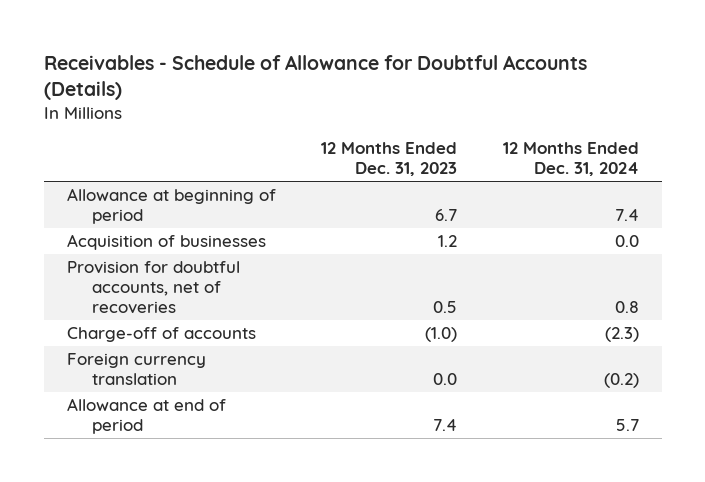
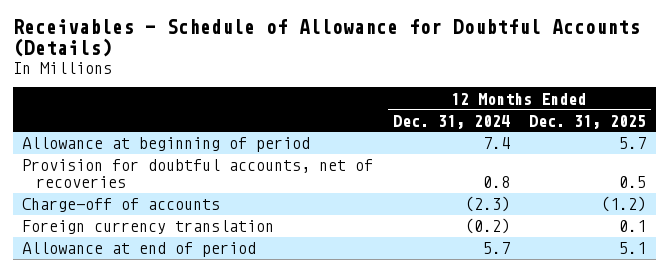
[321,142,458,177] 12 Months Ended Dec. 31, 2023 -> none
none -> [529,114,647,129] Dec. 31, 2025
[66,234,266,251] Acquisition of businesses -> none

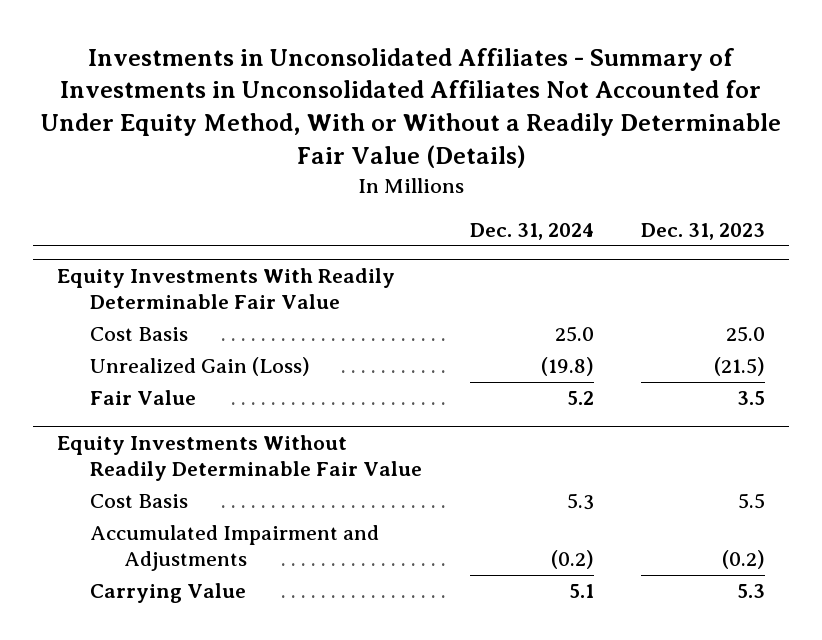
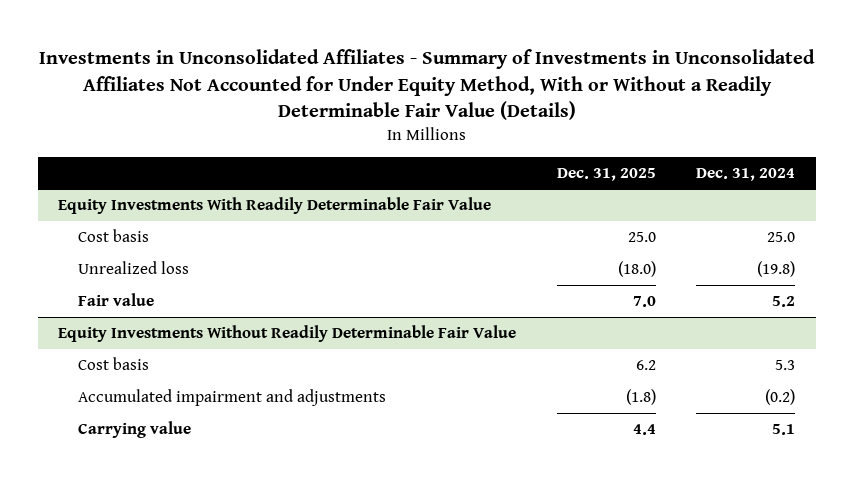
[641,223,766,241] Dec. 31, 2023 -> none
none -> [556,167,656,181] Dec. 31, 2025
[90,327,189,342] Cost Basis -> [78,229,150,243] Cost basis
[90,357,311,377] Unrealized Gain (Loss) -> [78,261,190,275] Unrealized loss
[90,390,197,406] Fair Value -> [78,293,155,307] Fair value
[90,494,189,509] Cost Basis -> [78,357,150,371] Cost basis
[90,525,380,572] Accumulated Impairment and Adjustments -> [78,389,387,407] Accumulated impairment and adjustments
[90,583,247,604] Carrying Value -> [78,421,192,439] Carrying value

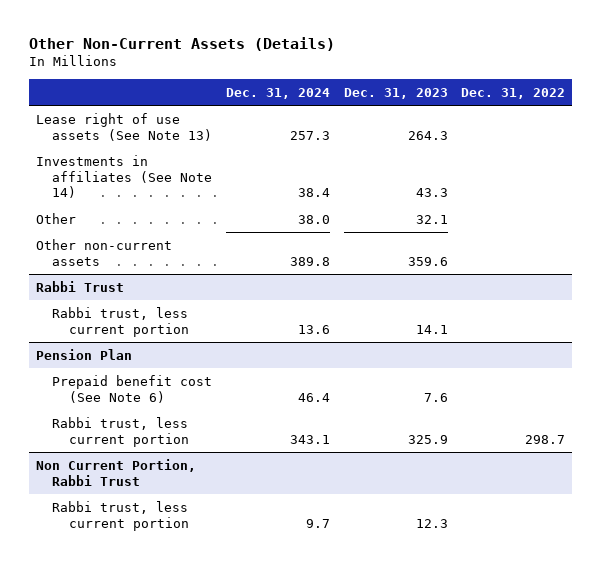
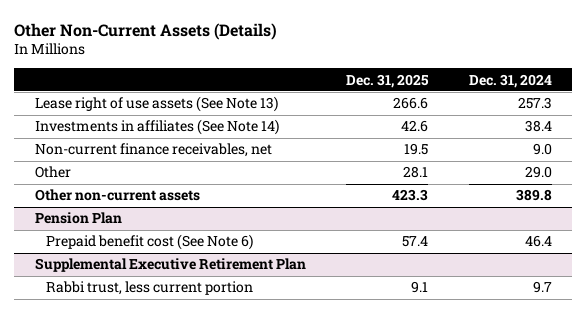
[343,87,448,99] Dec. 31, 2023 -> none
[461,87,566,99] Dec. 31, 2022 -> none
none -> [346,73,430,88] Dec. 31, 2025
none -> [34,143,272,158] Non-current finance receivables, net
[297,214,330,224] 38.0 -> [524,166,552,179] 29.0
[35,280,124,292] Rabbi Trust -> none
[52,306,190,337] Rabbi trust, less current portion -> none
[52,416,190,447] Rabbi trust, less current portion -> none
[35,458,196,486] Non Current Portion, Rabbi Trust -> none
none -> [34,258,306,273] Supplemental Executive Retirement Plan

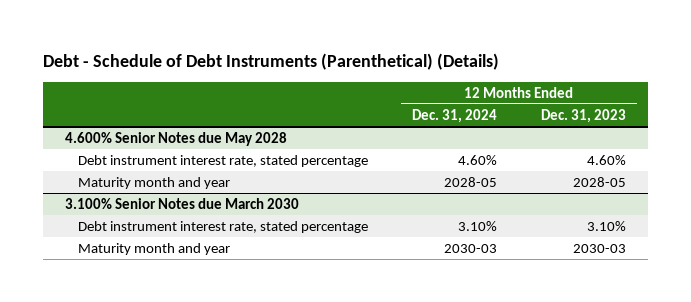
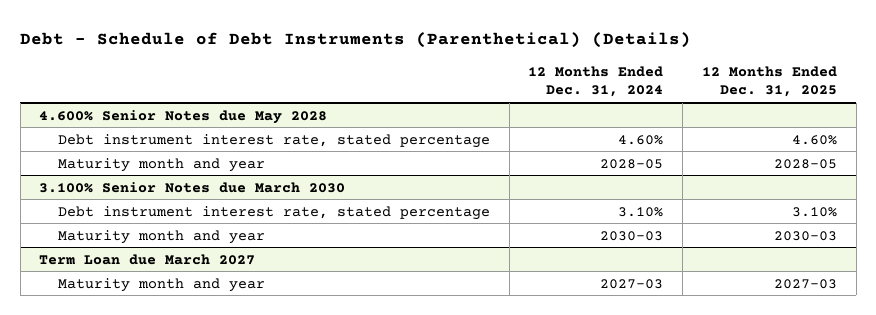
[541,108,627,123] Dec. 31, 2023 -> none
none -> [701,65,837,98] 12 Months Ended Dec. 31, 2025
none -> [39,253,256,265] Term Loan due March 2027
none -> [58,277,266,292] Maturity month and year

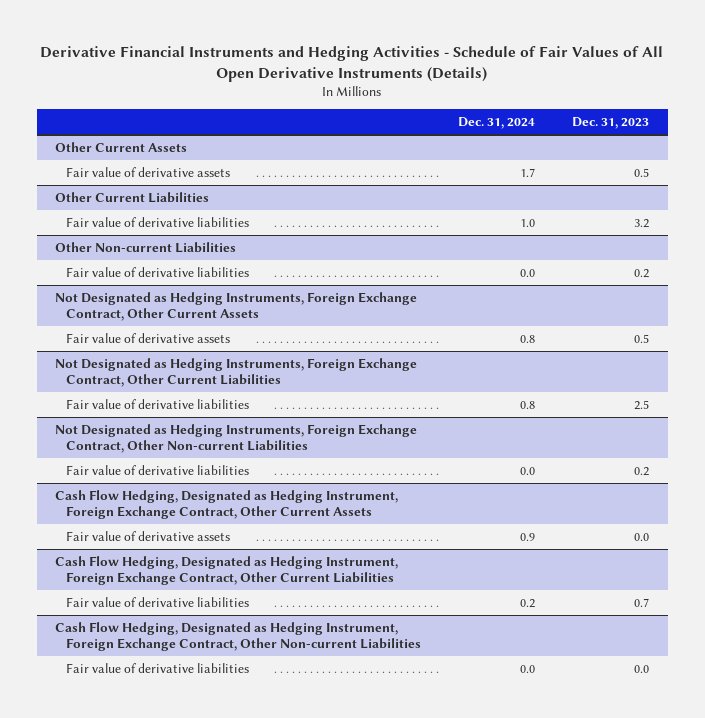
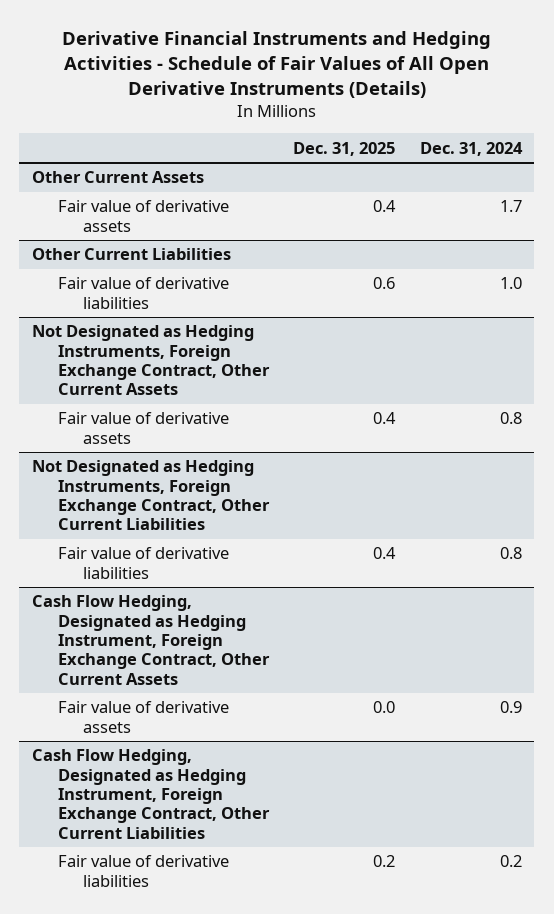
[572,116,650,129] Dec. 31, 2023 -> none
none -> [293,141,396,156] Dec. 31, 2025
[55,241,237,253] Other Non-current Liabilities -> none
[65,266,249,277] Fair value of derivative liabilities -> none
[55,423,418,453] Not Designated as Hedging Instruments, Foreign Exchange Contract, Other Non-current Liabilities -> none
[65,464,249,475] Fair value of derivative liabilities -> none
[55,621,421,651] Cash Flow Hedging, Designated as Hedging Instrument, Foreign Exchange Contract, Other Non-current Liabilities -> none
[65,662,249,673] Fair value of derivative liabilities -> none

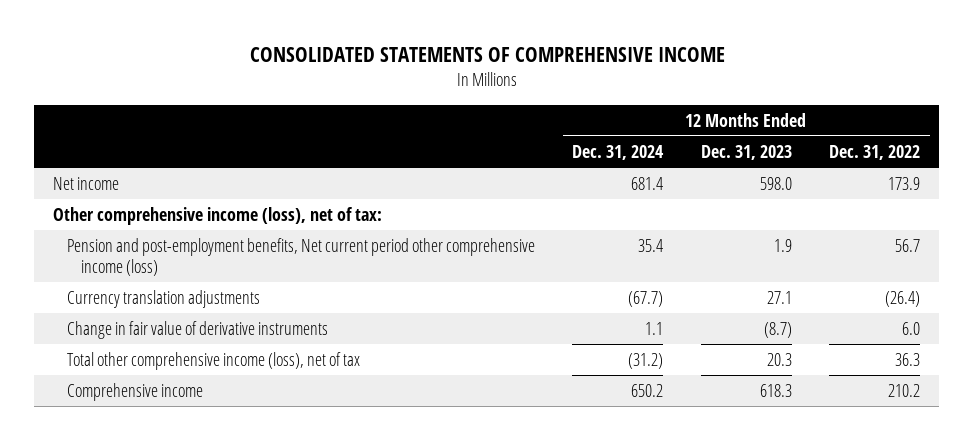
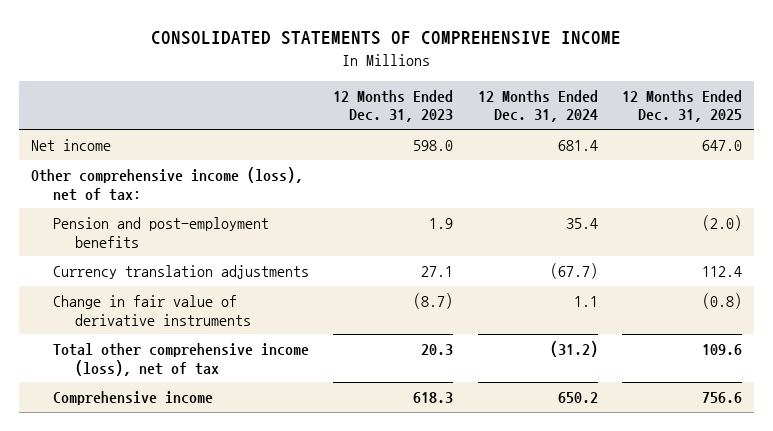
[829,145,921,161] Dec. 31, 2022 -> none
none -> [621,89,742,123] 12 Months Ended Dec. 31, 2025
[67,238,536,277] Pension and post-employment benefits, Net current period other comprehensive income (loss) -> [52,216,269,248] Pension and post-employment benefits

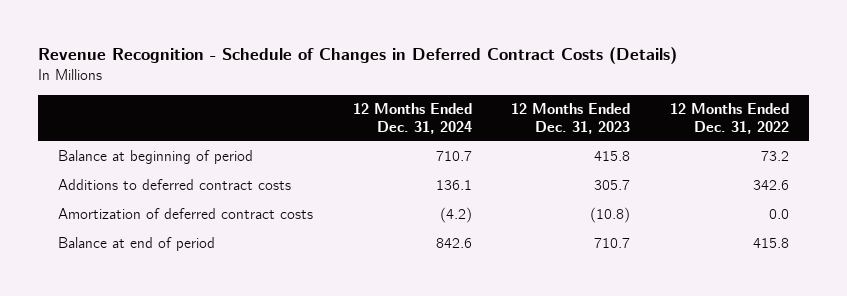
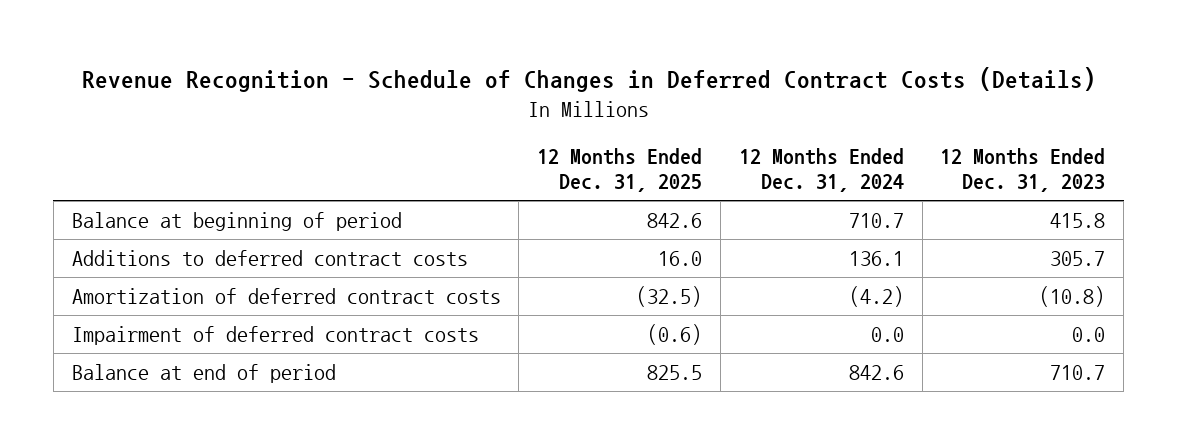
[669,102,789,134] 12 Months Ended Dec. 31, 2022 -> none
none -> [537,148,703,193] 12 Months Ended Dec. 31, 2025
none -> [71,325,479,345] Impairment of deferred contract costs

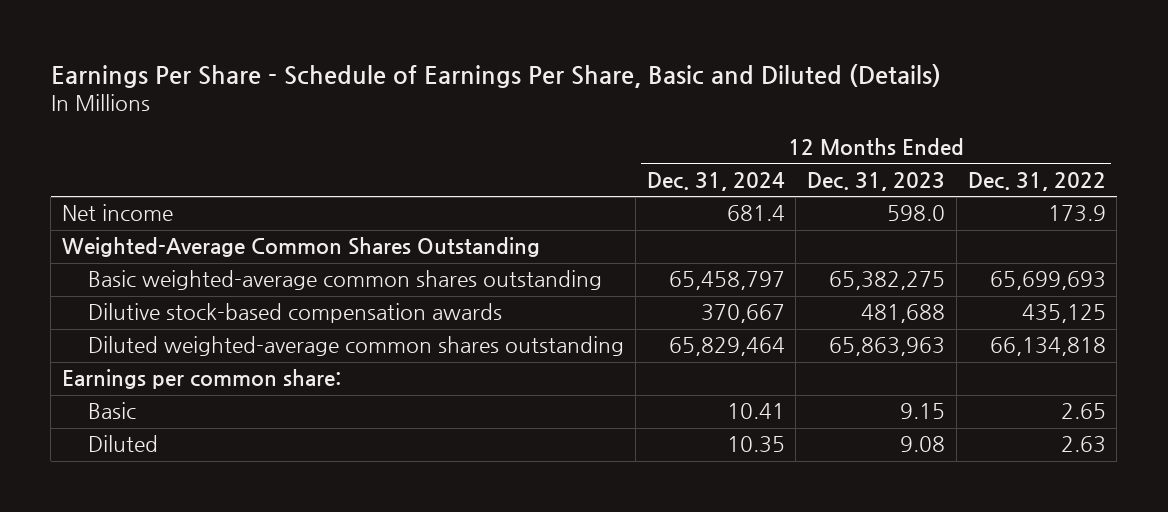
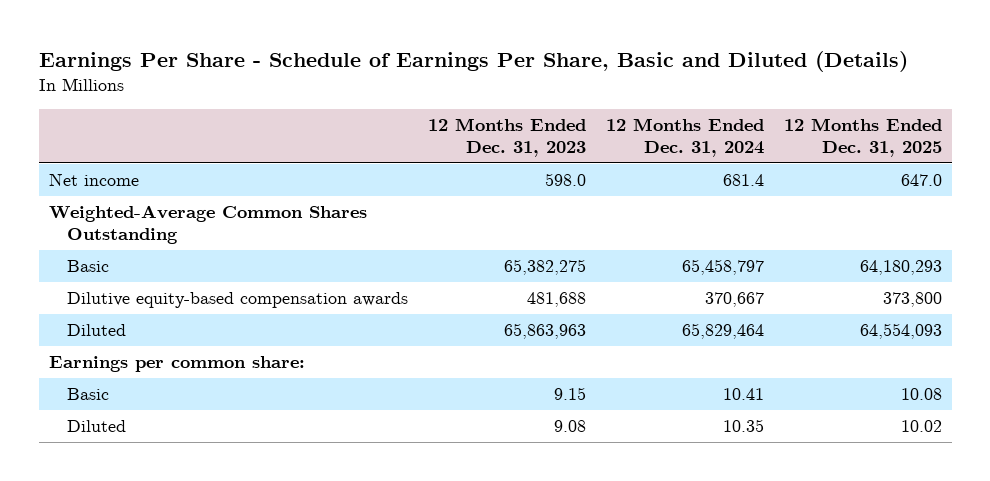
[967,172,1106,192] Dec. 31, 2022 -> none
none -> [783,118,942,157] 12 Months Ended Dec. 31, 2025
[88,270,603,291] Basic weighted-average common shares outstanding -> [66,260,109,273] Basic
[88,303,503,324] Dilutive stock-based compensation awards -> [66,292,408,309] Dilutive equity-based compensation awards
[88,336,625,357] Diluted weighted-average common shares outstanding -> [66,324,126,337] Diluted

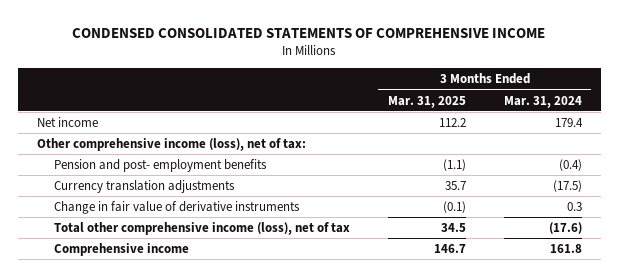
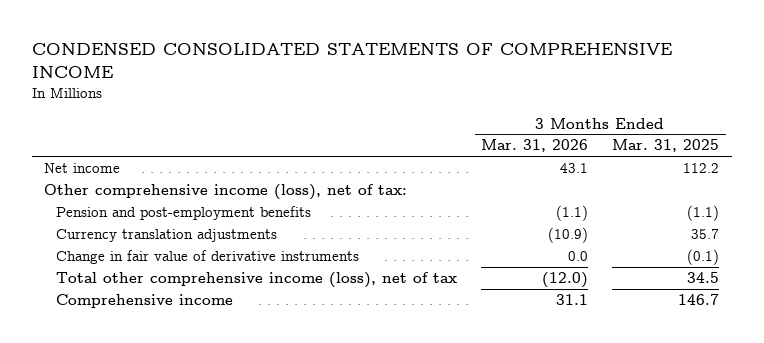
[503,95,582,108] Mar. 31, 2024 -> none
none -> [481,139,589,153] Mar. 31, 2026
[53,158,267,172] Pension and post- employment benefits -> [55,205,311,220] Pension and post-employment benefits

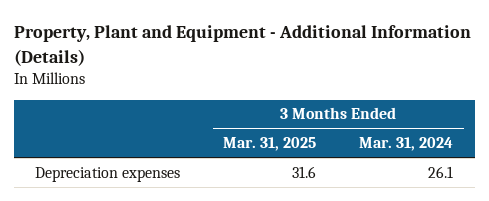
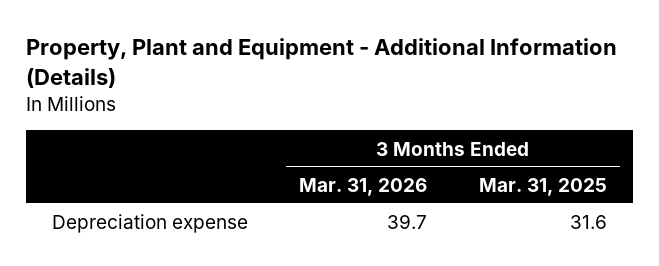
[359,137,454,152] Mar. 31, 2024 -> none
none -> [299,177,428,196] Mar. 31, 2026
[35,166,181,182] Depreciation expenses -> [51,214,248,234] Depreciation expense

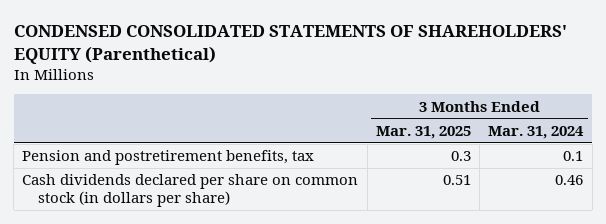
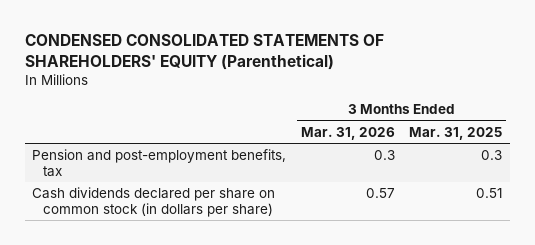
[488,126,585,140] Mar. 31, 2024 -> none
none -> [300,126,395,140] Mar. 31, 2026
[22,150,315,166] Pension and postretirement benefits, tax -> [32,149,287,177] Pension and post-employment benefits, tax

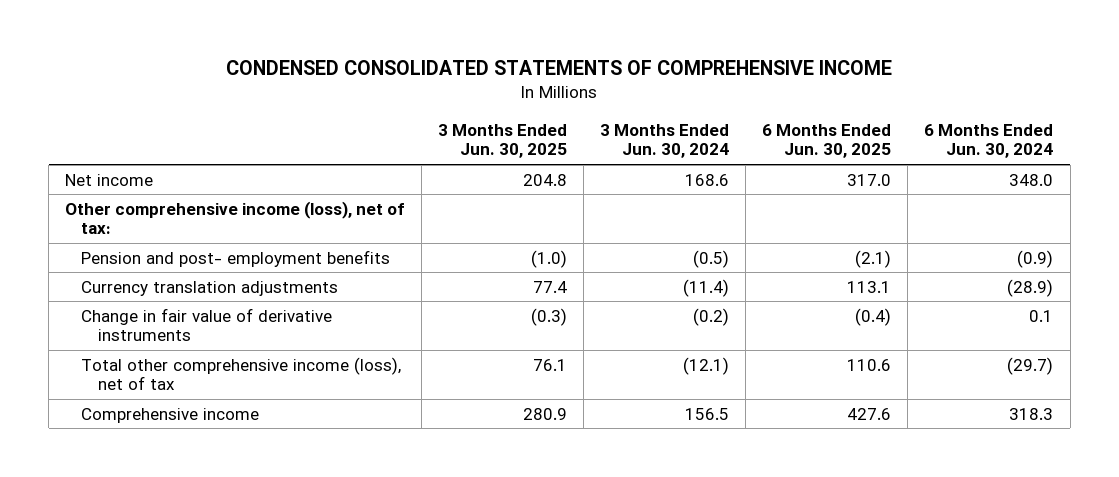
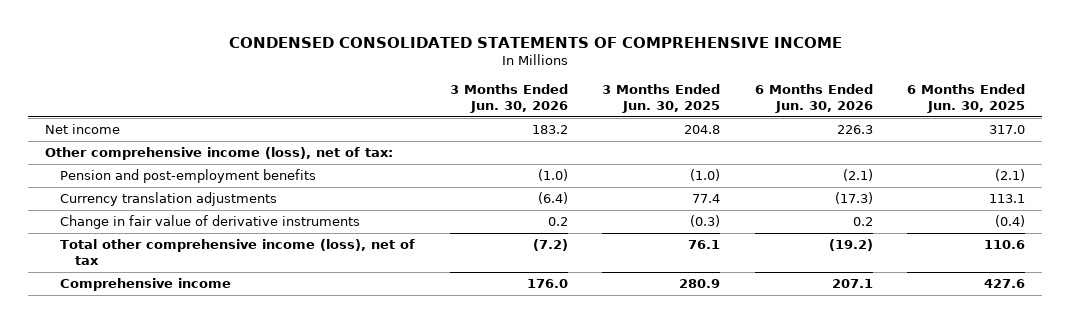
[599,123,729,159] 3 Months Ended Jun. 30, 2024 -> none
[924,123,1054,159] 6 Months Ended Jun. 30, 2024 -> none
none -> [449,83,568,114] 3 Months Ended Jun. 30, 2026
none -> [754,83,873,114] 6 Months Ended Jun. 30, 2026
[81,249,391,267] Pension and post- employment benefits -> [60,169,317,184] Pension and post-employment benefits

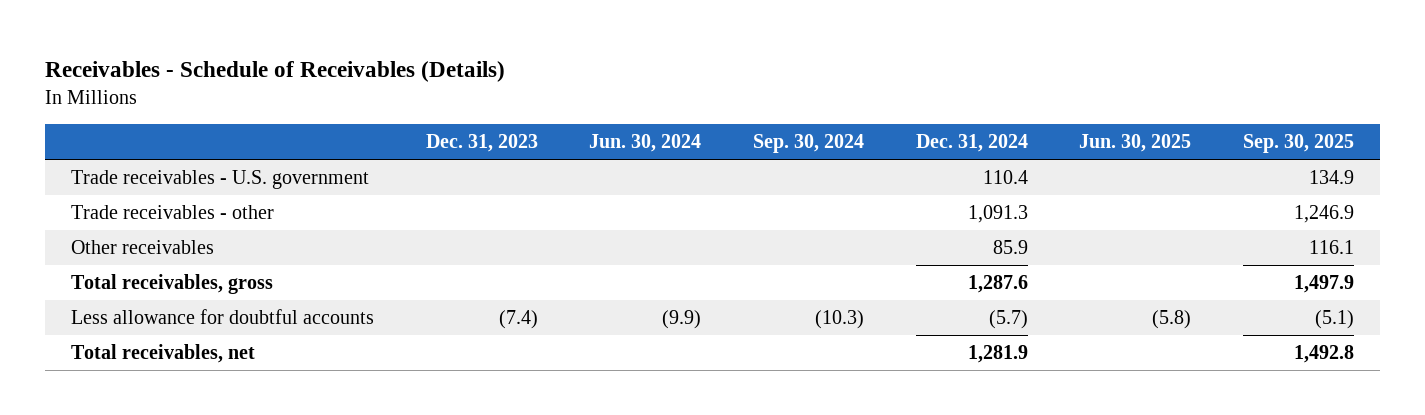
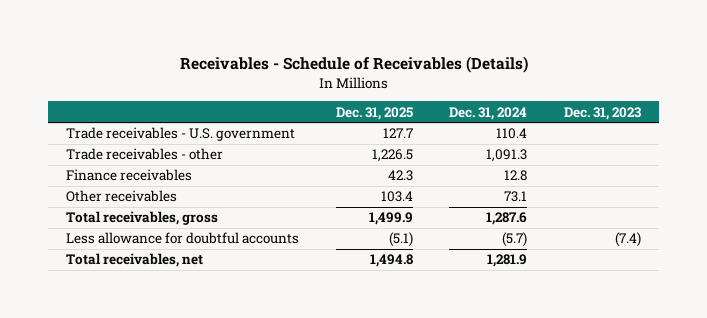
[589,134,702,153] Jun. 30, 2024 -> none
[753,134,865,154] Sep. 30, 2024 -> none
[1079,134,1192,153] Jun. 30, 2025 -> none
[1242,134,1354,154] Sep. 30, 2025 -> none
none -> [335,106,413,120] Dec. 31, 2025
none -> [66,169,193,182] Finance receivables
[992,240,1028,255] 85.9 -> [504,191,528,203] 73.1

